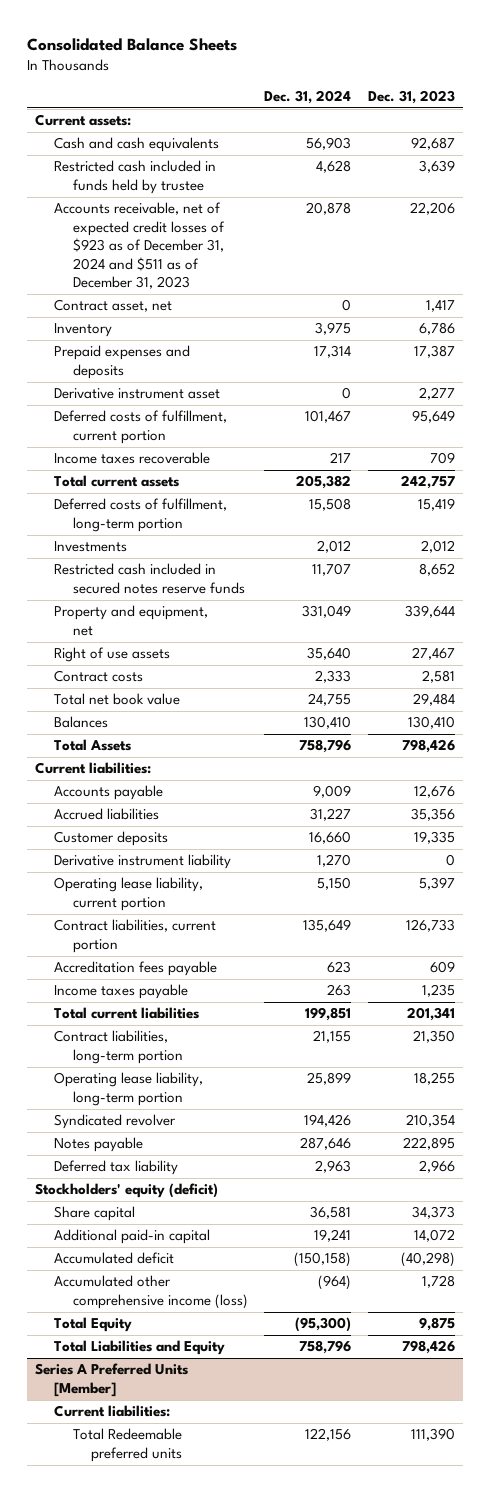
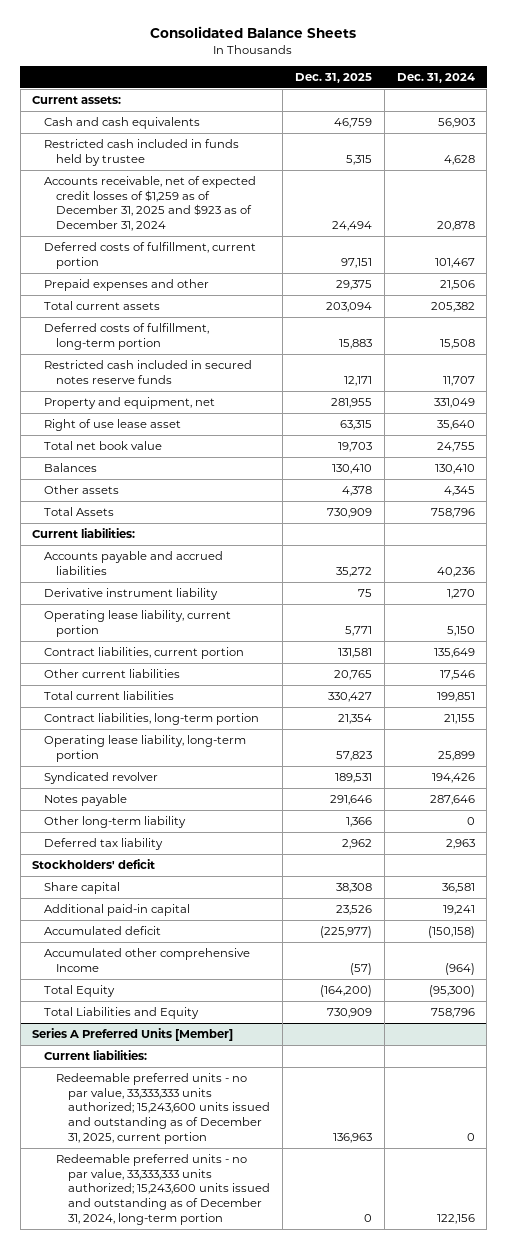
[367,89,455,104] Dec. 31, 2023 -> none
none -> [294,72,372,83] Dec. 31, 2025
[53,299,172,313] Contract asset, net -> none
[53,323,112,338] Inventory -> none
[53,345,190,379] Prepaid expenses and deposits -> none
[53,388,220,400] Derivative instrument asset -> none
[53,202,225,290] Accounts receivable, net of expected credit losses of $923 as of December 31, 2024 and $511 as of December 31, 2023 -> [44,176,257,232] Accounts receivable, net of expected credit losses of $1,259 as of December 31, 2025 and $923 as of December 31, 2024
[53,452,210,465] Income taxes recoverable -> none
none -> [44,279,210,292] Prepaid expenses and other
[53,541,127,553] Investments -> none
[53,670,143,683] Contract costs -> none
[53,647,170,663] Right of use assets -> [44,419,182,432] Right of use lease asset
none -> [44,485,120,495] Other assets
[53,785,163,801] Accounts payable -> none
[53,808,159,821] Accrued liabilities -> none
[53,831,168,847] Customer deposits -> none
none -> [44,551,224,575] Accounts payable and accrued liabilities
[53,961,217,977] Accreditation fees payable -> none
[53,984,188,1000] Income taxes payable -> none
none -> [44,669,181,679] Other current liabilities
none -> [44,816,187,829] Other long-term liability
[35,1183,219,1199] Stockholders' equity (deficit) -> [32,859,156,870] Stockholders' deficit
[53,1275,248,1309] Accumulated other comprehensive income (loss) -> [44,948,251,972] Accumulated other comprehensive Income
none -> [56,1073,271,1144] Redeemable preferred units - no par value, 33,333,333 units authorized; 15,243,600 units issued and outstanding as of December 31, 2025, current portion
[72,1428,183,1462] Total Redeemable preferred units -> [56,1154,271,1225] Redeemable preferred units - no par value, 33,333,333 units authorized; 15,243,600 units issued and outstanding as of December 31, 2024, long-term portion

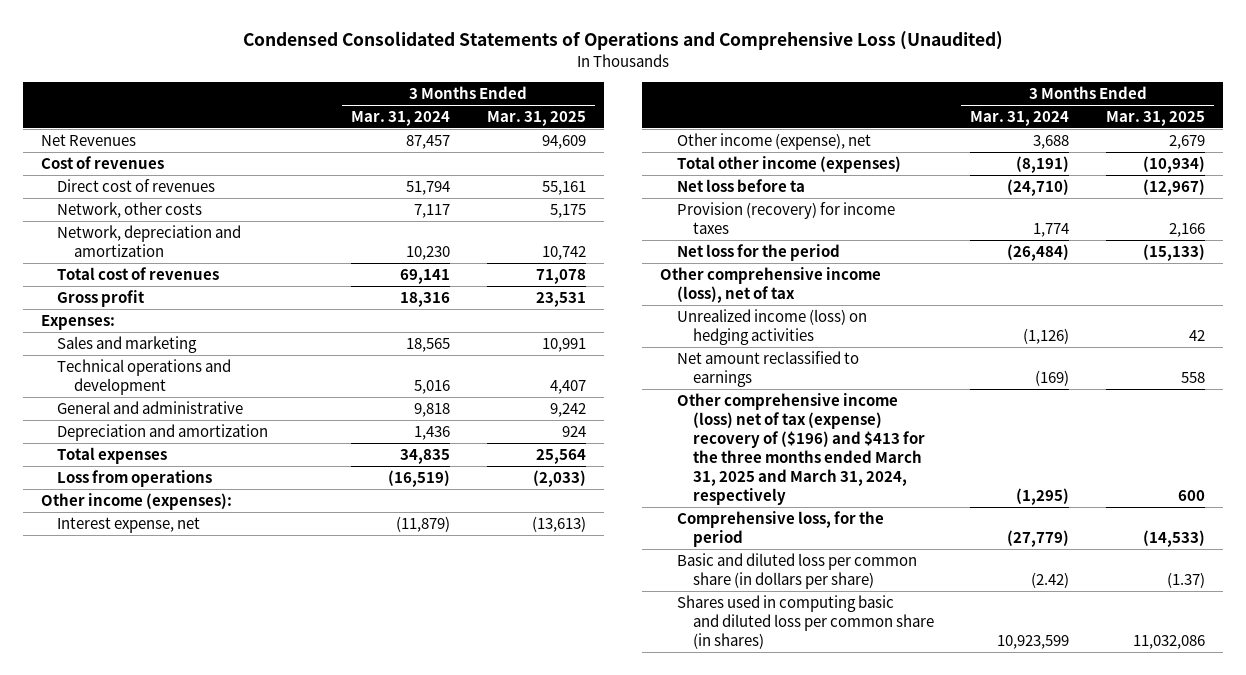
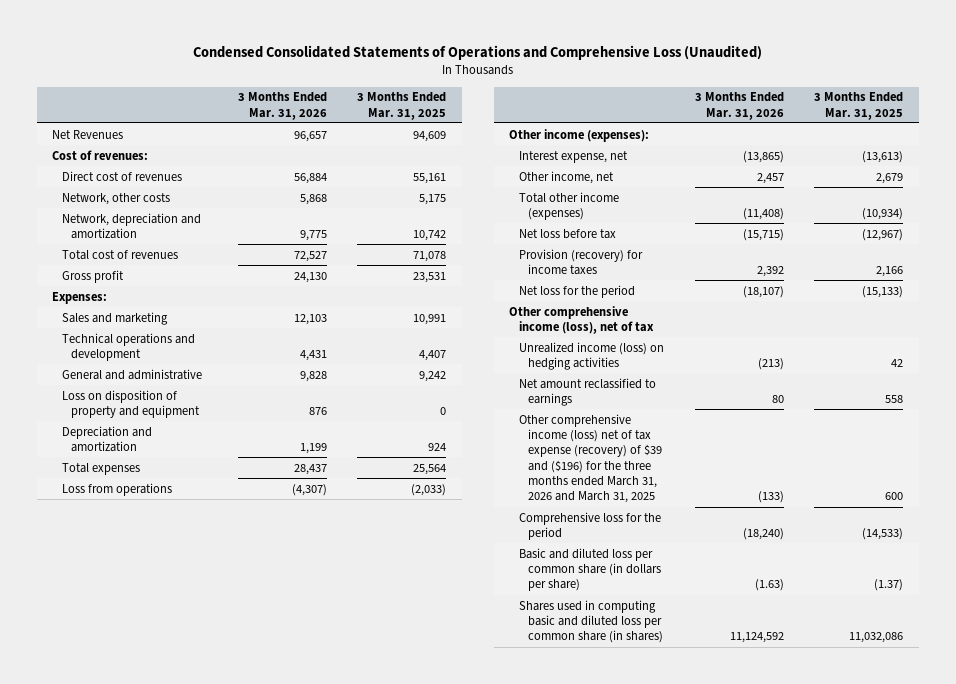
[351,111,451,127] Mar. 31, 2024 -> none
none -> [237,92,327,120] 3 Months Ended Mar. 31, 2026
[40,155,164,169] Cost of revenues -> [52,149,149,160] Cost of revenues:
none -> [61,389,201,419] Loss on disposition of property and equipment
[676,132,871,150] Other income (expense), net -> [518,170,614,184] Other income, net
[676,178,805,192] Net loss before ta -> [518,228,616,239] Net loss before tax
[676,392,926,506] Other comprehensive income (loss) net of tax (expense) recovery of ($196) and $413 for the three months ended March 31, 2025 and March 31, 2024, respectively -> [518,413,663,504] Other comprehensive income (loss) net of tax expense (recovery) of $39 and ($196) for the three months ended March 31, 2026 and March 31, 2025
[676,510,884,548] Comprehensive loss, for the period -> [518,511,661,541] Comprehensive loss for the period

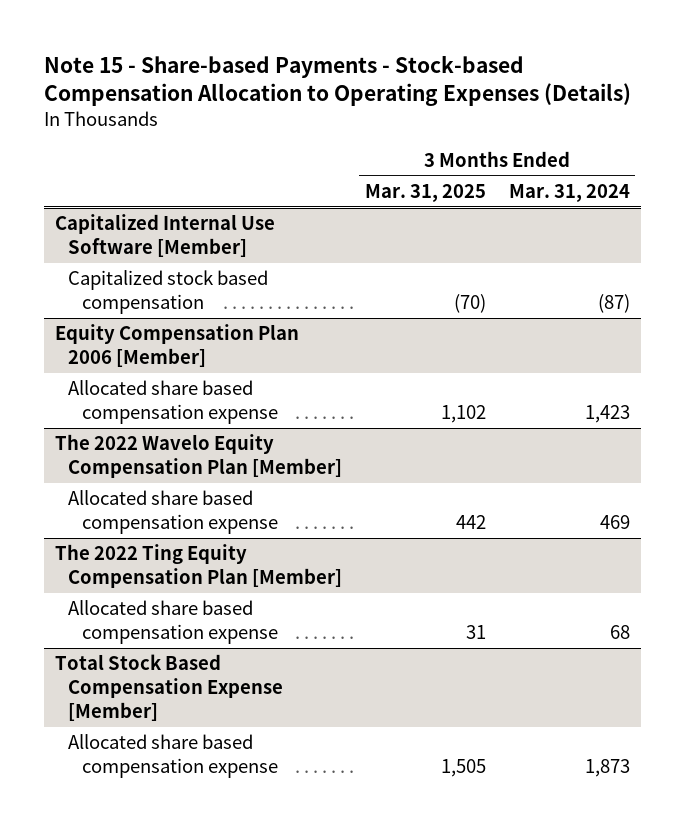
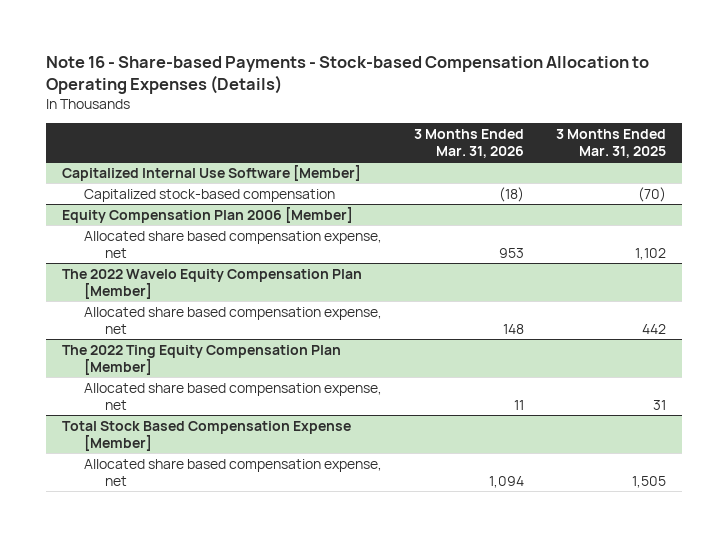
[43,55,631,107] Note 15 - Share-based Payments - Stock-based Compensation Allocation to Operating Expenses (Details) -> [45,55,649,94] Note 16 - Share-based Payments - Stock-based Compensation Allocation to Operating Expenses (Details)
[508,183,630,202] Mar. 31, 2024 -> none
none -> [413,128,524,158] 3 Months Ended Mar. 31, 2026
[68,270,269,315] Capitalized stock based compensation -> [83,188,335,202] Capitalized stock-based compensation
[68,380,278,425] Allocated share based compensation expense -> [83,230,382,258] Allocated share based compensation expense, net
[68,490,278,535] Allocated share based compensation expense -> [83,306,382,334] Allocated share based compensation expense, net
[68,600,278,645] Allocated share based compensation expense -> [83,382,382,410] Allocated share based compensation expense, net
[68,734,278,779] Allocated share based compensation expense -> [83,458,382,486] Allocated share based compensation expense, net

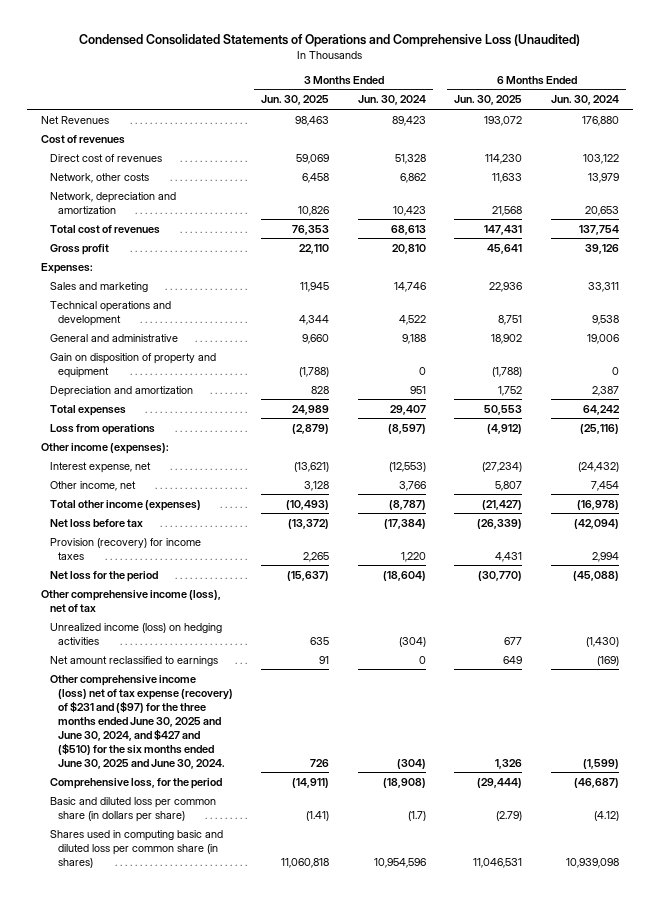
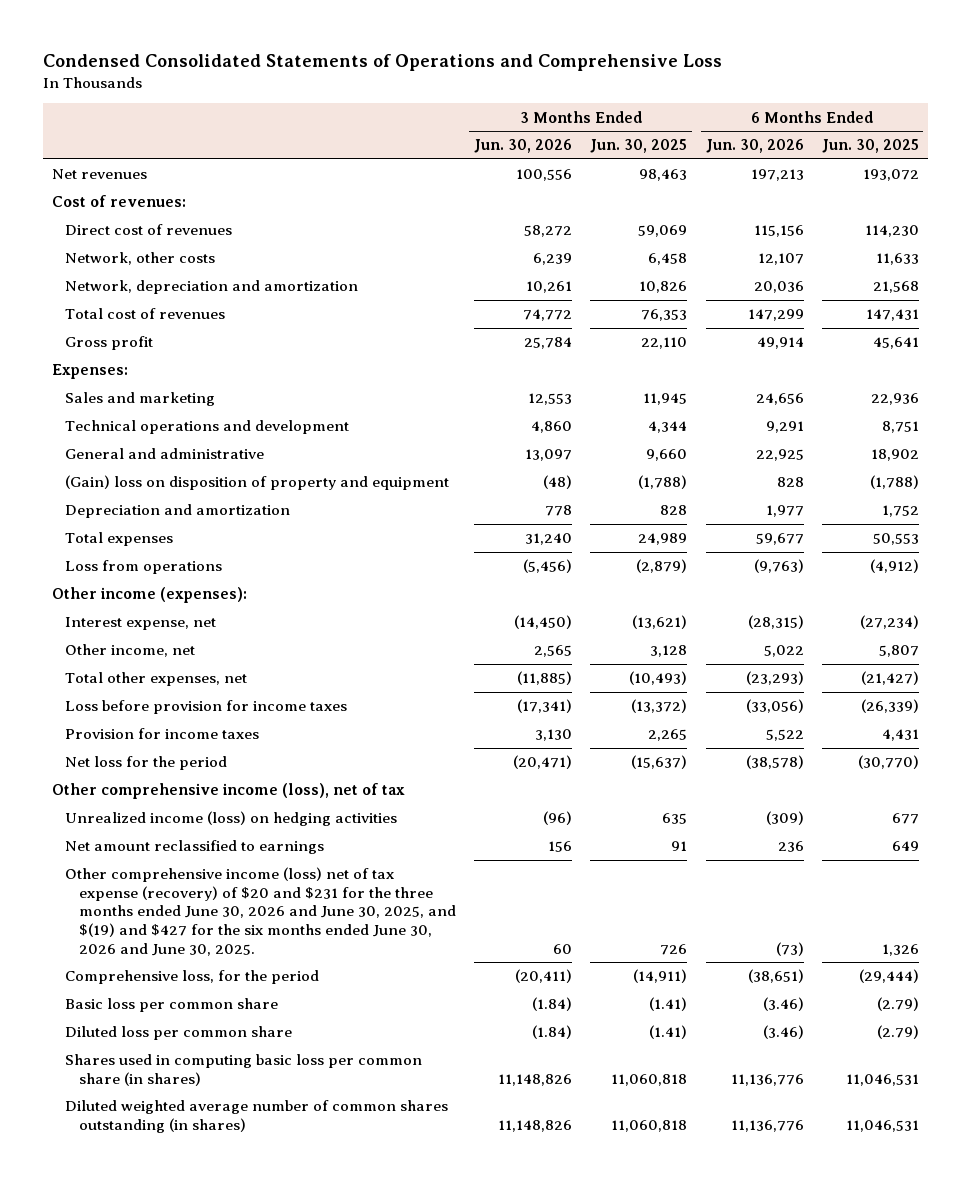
[79,34,581,48] Condensed Consolidated Statements of Operations and Comprehensive Loss (Unaudited) -> [42,53,722,71] Condensed Consolidated Statements of Operations and Comprehensive Loss
[357,95,426,106] Jun. 30, 2024 -> none
[550,95,619,106] Jun. 30, 2024 -> none
none -> [474,139,573,154] Jun. 30, 2026
none -> [705,139,804,154] Jun. 30, 2026
[41,115,110,124] Net Revenues -> [51,169,147,180] Net revenues
[41,134,126,144] Cost of revenues -> [51,195,186,208] Cost of revenues:
[49,352,216,378] Gain on disposition of property and equipment -> [65,475,450,491] (Gain) loss on disposition of property and equipment
[49,499,201,511] Total other income (expenses) -> [65,672,248,687] Total other expenses, net
[49,518,143,528] Net loss before tax -> [65,700,348,715] Loss before provision for income taxes
[49,537,201,560] Provision (recovery) for income taxes -> [65,728,260,740] Provision for income taxes
[49,674,233,769] Other comprehensive income (loss) net of tax expense (recovery) of $231 and ($97) for the three months ended June 30, 2025 and June 30, 2024, and $427 and ($510) for the six months ended June 30, 2025 and June 30, 2024. -> [65,867,456,956] Other comprehensive income (loss) net of tax expense (recovery) of $20 and $231 for the three months ended June 30, 2026 and June 30, 2025, and $(19) and $427 for the six months ended June 30, 2026 and June 30, 2025.
[49,796,216,822] Basic and diluted loss per common share (in dollars per share) -> [65,998,279,1013] Basic loss per common share
none -> [65,1026,293,1041] Diluted loss per common share
[49,829,223,868] Shares used in computing basic and diluted loss per common share (in shares) -> [65,1054,423,1086] Shares used in computing basic loss per common share (in shares)
none -> [65,1100,449,1133] Diluted weighted average number of common shares outstanding (in shares)

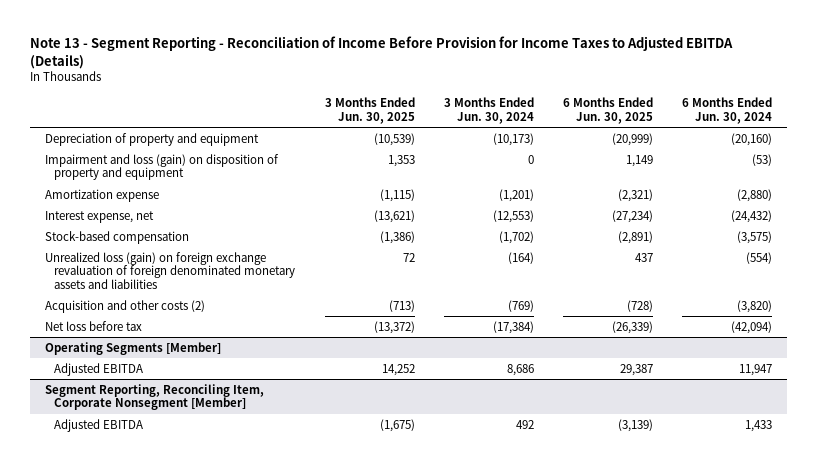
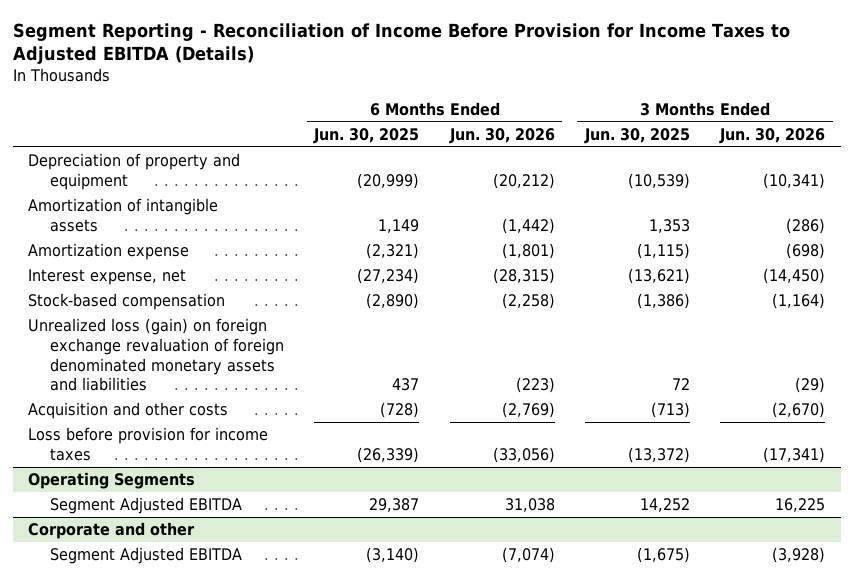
[30,35,734,69] Note 13 - Segment Reporting - Reconciliation of Income Before Provision for Income Taxes to Adjusted EBITDA (Details) -> [12,22,790,65] Segment Reporting - Reconciliation of Income Before Provision for Income Taxes to Adjusted EBITDA (Details)
[443,97,534,124] 3 Months Ended Jun. 30, 2024 -> none
[682,97,773,124] 6 Months Ended Jun. 30, 2024 -> none
none -> [448,127,555,144] Jun. 30, 2026
none -> [719,127,826,144] Jun. 30, 2026
[44,153,279,181] Impairment and loss (gain) on disposition of property and equipment -> [27,198,218,232] Amortization of intangible assets
[617,230,653,244] (2,891) -> [366,293,420,310] (2,890)
[44,299,205,313] Acquisition and other costs (2) -> [27,402,228,420] Acquisition and other costs
[44,320,142,331] Net loss before tax -> [27,427,268,461] Loss before provision for income taxes
[44,341,221,355] Operating Segments [Member] -> [27,472,195,490] Operating Segments
[54,362,144,376] Adjusted EBITDA -> [50,497,243,515] Segment Adjusted EBITDA
[44,383,264,411] Segment Reporting, Reconciling Item, Corporate Nonsegment [Member] -> [27,522,195,540] Corporate and other
[54,418,144,432] Adjusted EBITDA -> [50,547,243,565] Segment Adjusted EBITDA
[617,418,653,432] (3,139) -> [366,547,420,564] (3,140)

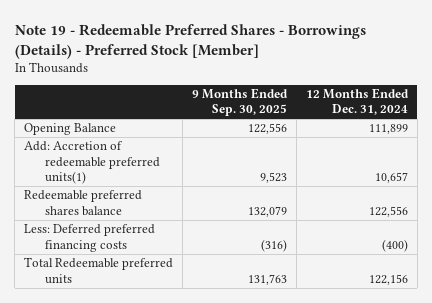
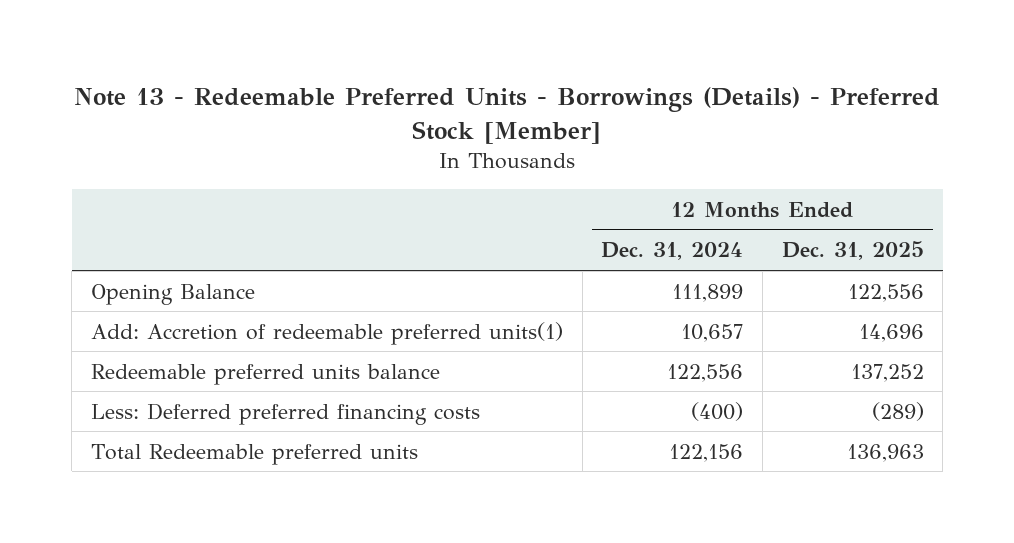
[14,23,366,59] Note 19 - Redeemable Preferred Shares - Borrowings (Details) - Preferred Stock [Member] -> [74,87,941,144] Note 13 - Redeemable Preferred Units - Borrowings (Details) - Preferred Stock [Member]
[191,88,288,117] 9 Months Ended Sep. 30, 2025 -> none
none -> [781,241,924,261] Dec. 31, 2025
[24,190,143,216] Redeemable preferred shares balance -> [90,363,440,385] Redeemable preferred units balance

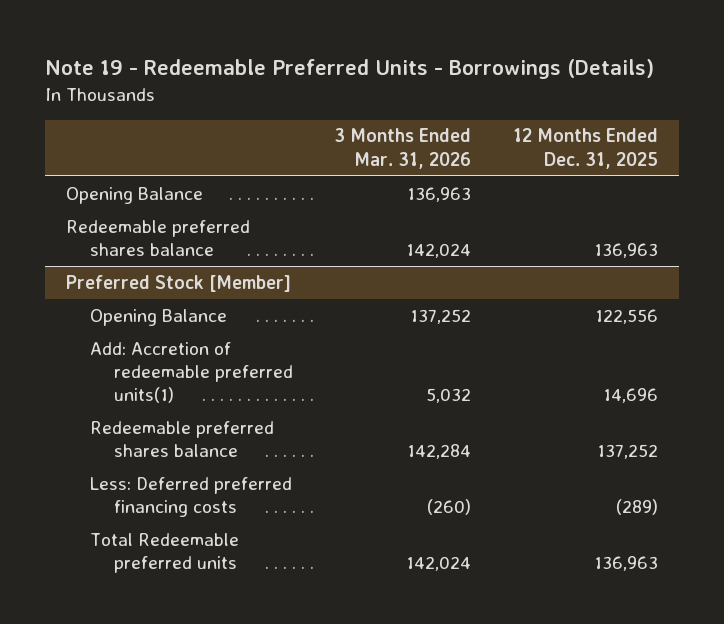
[74,87,941,144] Note 13 - Redeemable Preferred Units - Borrowings (Details) - Preferred Stock [Member] -> [45,58,655,79] Note 19 - Redeemable Preferred Units - Borrowings (Details)
[601,242,744,261] Dec. 31, 2024 -> none
none -> [334,128,472,169] 3 Months Ended Mar. 31, 2026
none -> [65,186,203,204] Opening Balance
none -> [65,219,250,257] Redeemable preferred shares balance
none -> [65,274,291,292] Preferred Stock [Member]
[90,363,440,385] Redeemable preferred units balance -> [89,420,274,458] Redeemable preferred shares balance

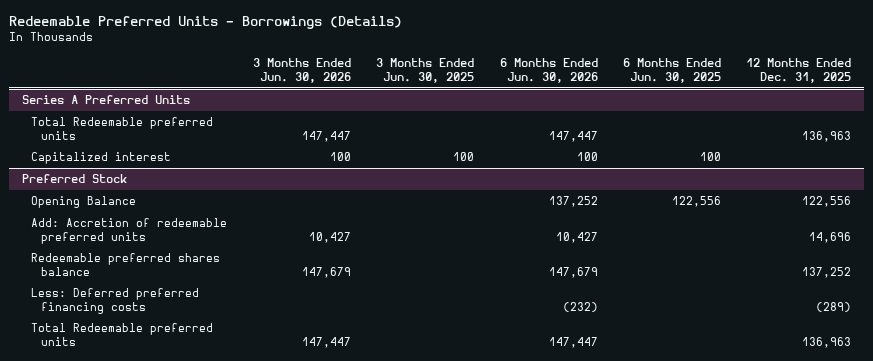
[45,58,655,79] Note 19 - Redeemable Preferred Units - Borrowings (Details) -> [9,16,403,30] Redeemable Preferred Units - Borrowings (Details)
[334,128,472,169] 3 Months Ended Mar. 31, 2026 -> none
none -> [252,58,351,83] 3 Months Ended Jun. 30, 2026
none -> [376,58,475,83] 3 Months Ended Jun. 30, 2025
none -> [499,58,598,83] 6 Months Ended Jun. 30, 2026
none -> [622,58,721,83] 6 Months Ended Jun. 30, 2025
[65,186,203,204] Opening Balance -> none
none -> [22,94,191,104] Series A Preferred Units
[65,219,250,257] Redeemable preferred shares balance -> [31,116,214,140] Total Redeemable preferred units
none -> [31,151,172,164] Capitalized interest
[65,274,291,292] Preferred Stock [Member] -> [22,173,128,183] Preferred Stock
[89,341,294,404] Add: Accretion of redeemable preferred units(1) -> [31,217,228,244] Add: Accretion of redeemable preferred units

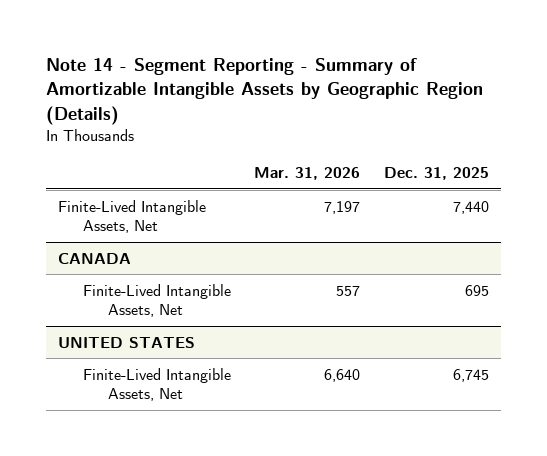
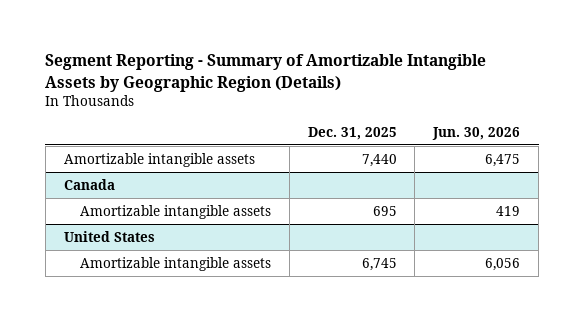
[45,57,483,125] Note 14 - Segment Reporting - Summary of Amortizable Intangible Assets by Geographic Region (Details) -> [45,54,487,92] Segment Reporting - Summary of Amortizable Intangible Assets by Geographic Region (Details)
[254,167,361,181] Mar. 31, 2026 -> none
none -> [432,126,521,140] Jun. 30, 2026
[57,199,206,234] Finite-Lived Intangible Assets, Net -> [63,152,255,167] Amortizable intangible assets
[57,252,131,264] CANADA -> [63,178,115,190] Canada
[82,283,231,318] Finite-Lived Intangible Assets, Net -> [79,204,271,219] Amortizable intangible assets
[57,336,195,348] UNITED STATES -> [63,230,155,242] United States
[82,367,231,402] Finite-Lived Intangible Assets, Net -> [79,256,271,271] Amortizable intangible assets

